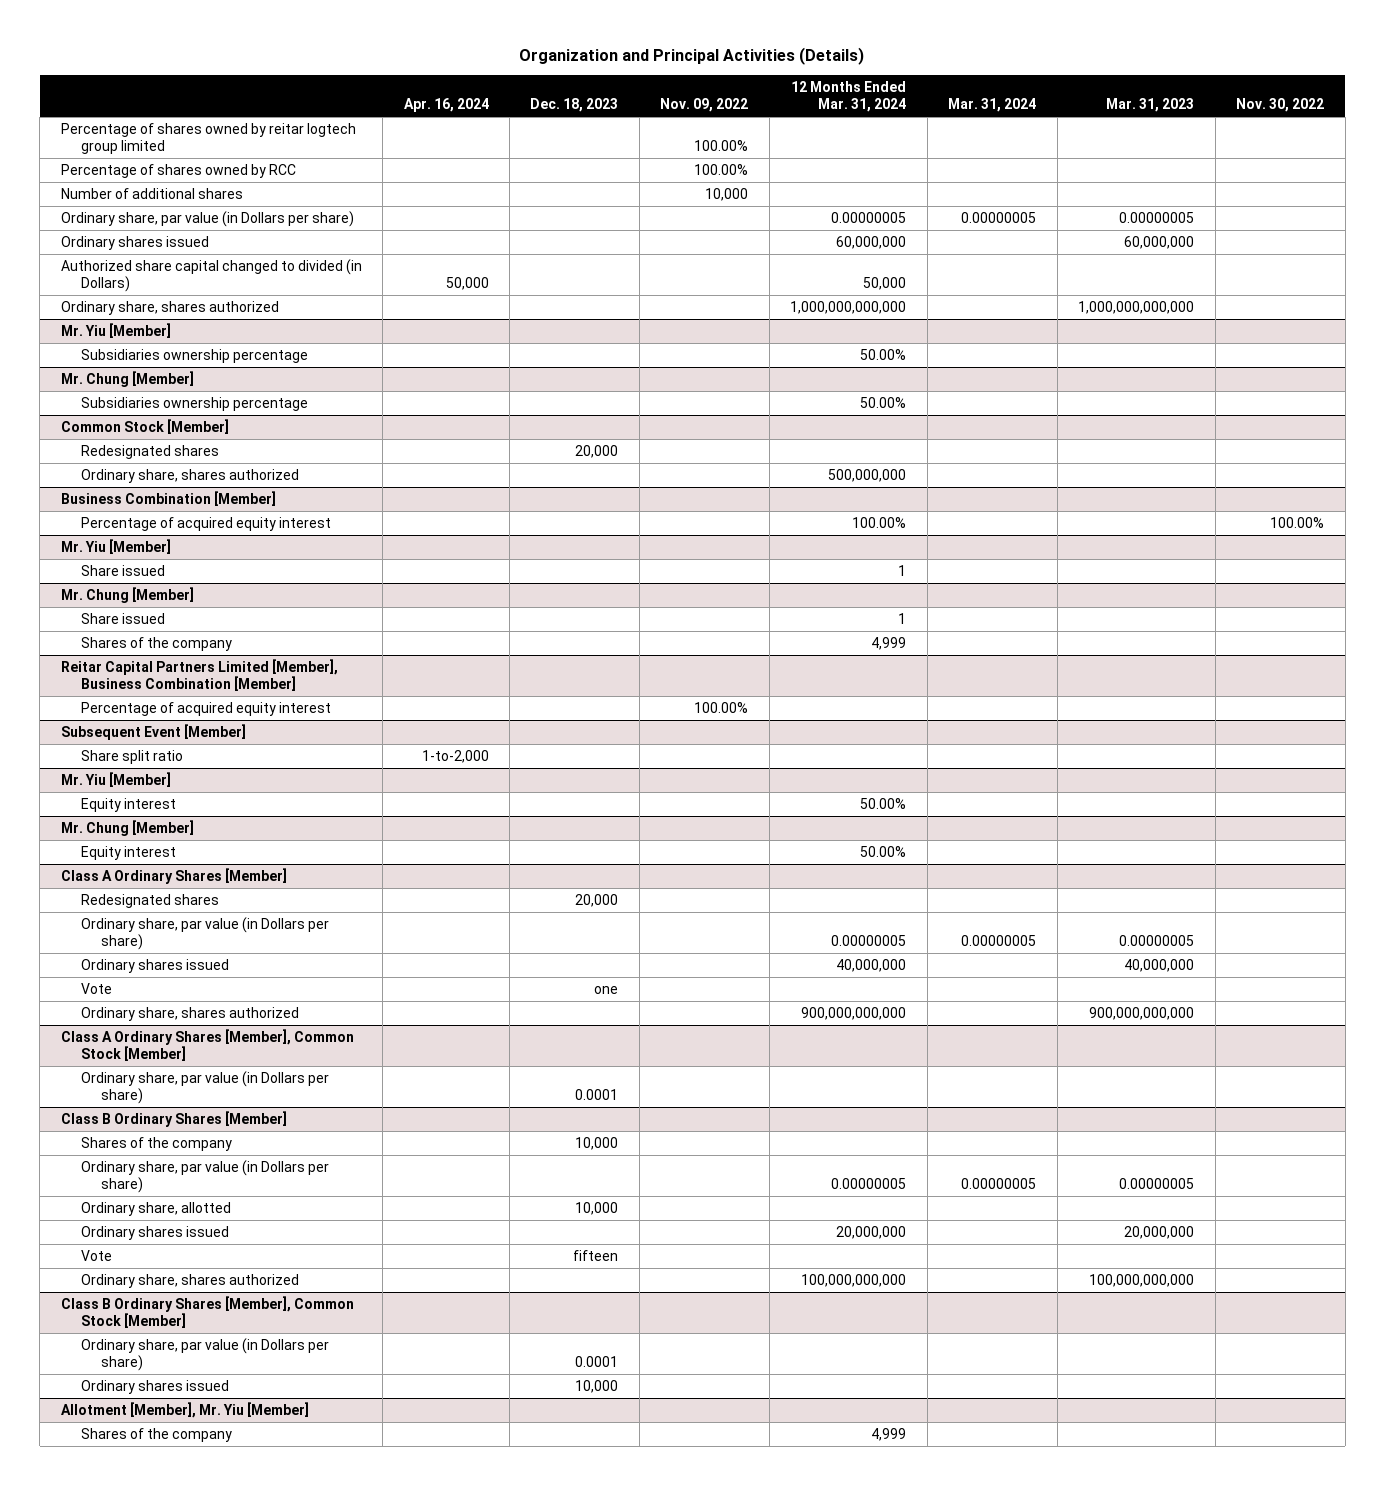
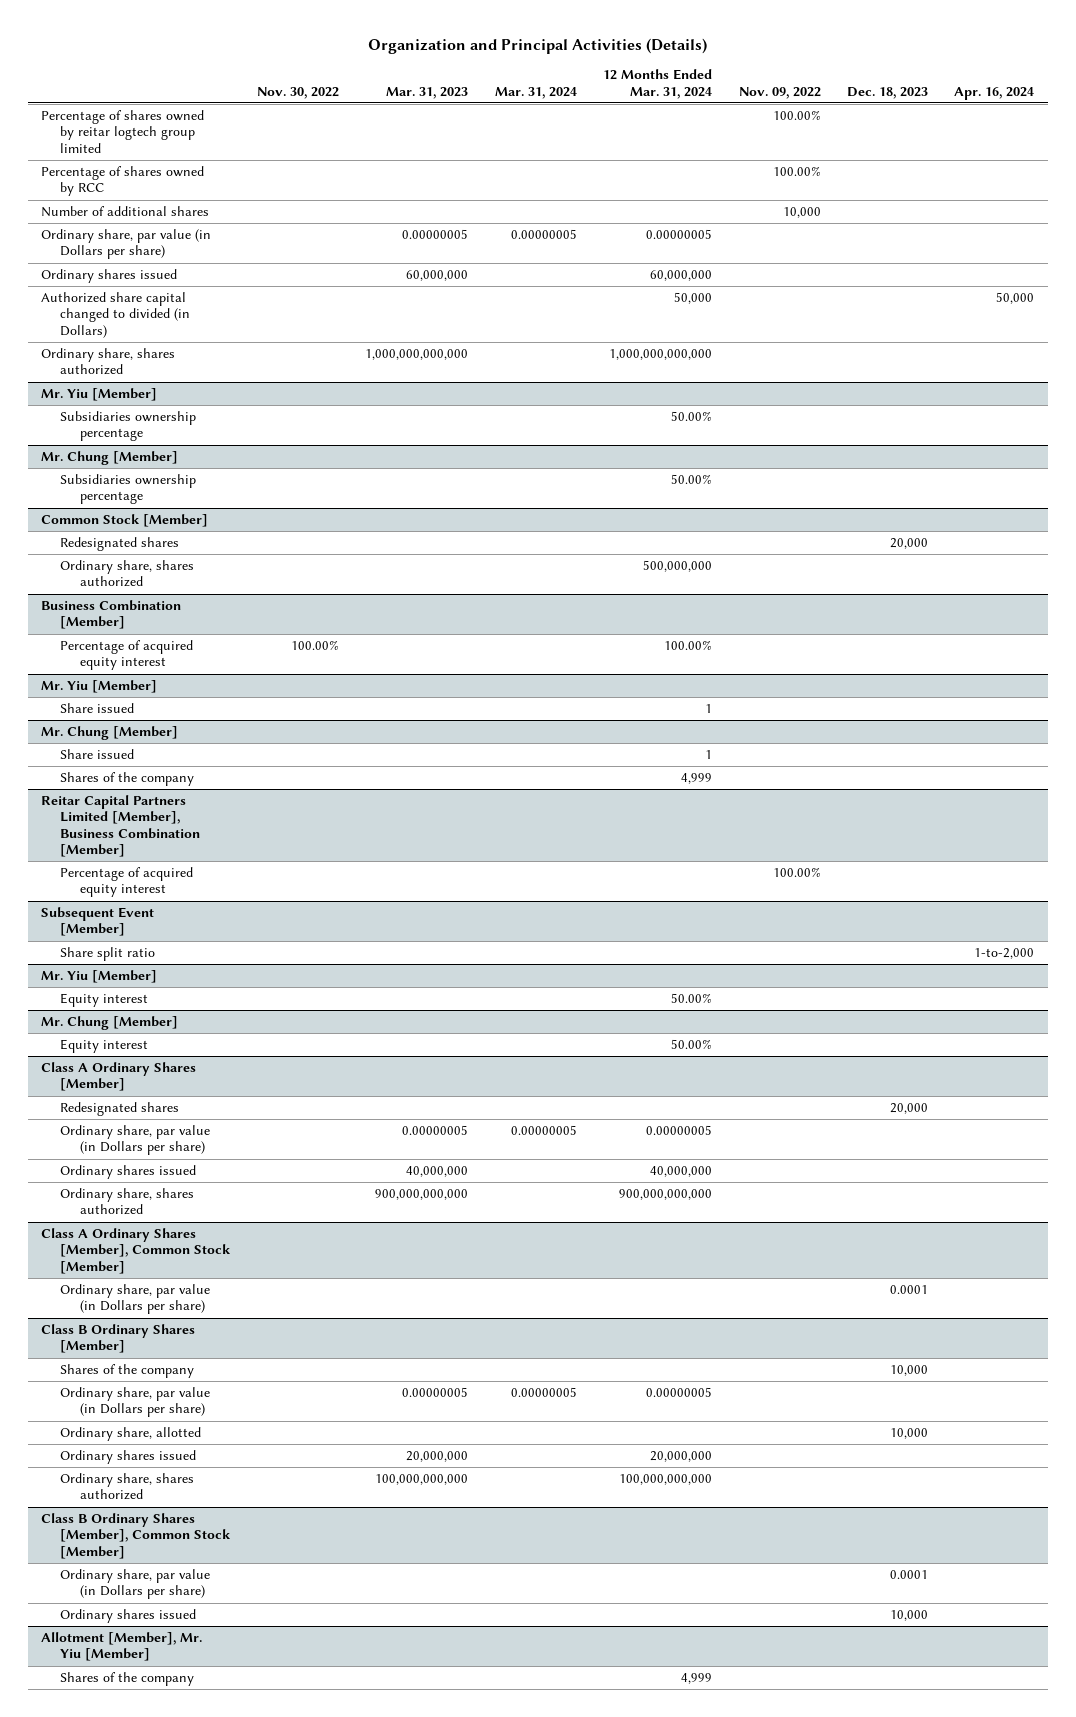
[80,982,112,994] Vote -> none
[80,1249,112,1261] Vote -> none

